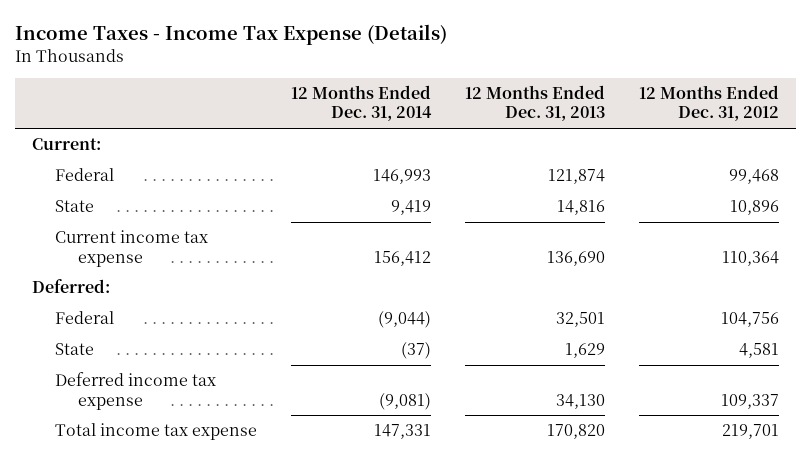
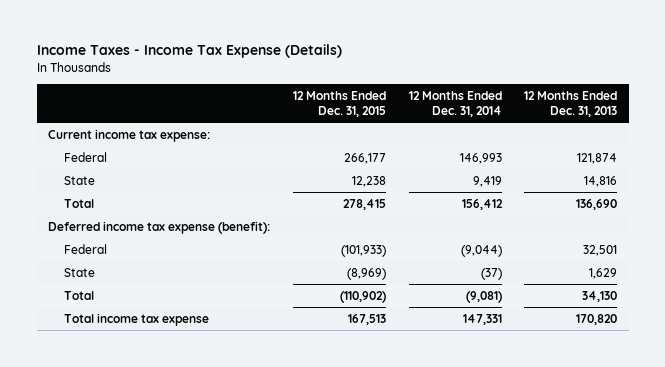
[638,85,779,122] 12 Months Ended Dec. 31, 2012 -> none
none -> [292,90,386,118] 12 Months Ended Dec. 31, 2015
[31,138,101,151] Current: -> [48,128,211,142] Current income tax expense:
[55,230,209,267] Current income tax expense -> [63,198,94,208] Total
[31,279,110,294] Deferred: -> [48,220,271,234] Deferred income tax expense (benefit):
[55,372,217,410] Deferred income tax expense -> [63,290,94,300] Total

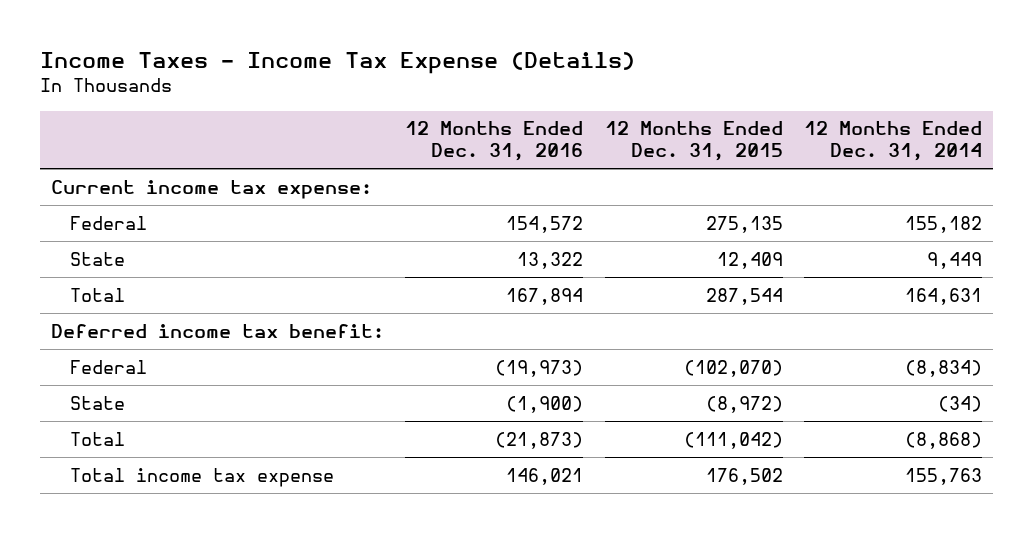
[524,90,618,118] 12 Months Ended Dec. 31, 2013 -> none
none -> [405,121,584,162] 12 Months Ended Dec. 31, 2016
[343,152,386,164] 266,177 -> [705,215,783,233] 275,135
[459,152,502,164] 146,993 -> [905,215,983,233] 155,182
[351,175,386,187] 12,238 -> [716,251,783,269] 12,409
[472,175,502,187] 9,419 -> [927,251,983,269] 9,449
[342,198,386,210] 278,415 -> [705,287,783,305] 287,544
[461,198,503,210] 156,412 -> [905,287,983,305] 164,631
[48,220,271,234] Deferred income tax expense (benefit): -> [50,323,384,338] Deferred income tax benefit:
[340,244,386,257] (101,933) -> [683,359,783,377] (102,070)
[460,244,502,257] (9,044) -> [905,359,983,377] (8,834)
[346,267,386,280] (8,969) -> [705,395,783,413] (8,972)
[480,267,502,280] (37) -> [938,395,983,412] (34)
[339,290,386,303] (110,902) -> [683,431,783,449] (111,042)
[465,290,502,303] (9,081) -> [905,431,983,449] (8,868)
[347,313,386,325] 167,513 -> [705,467,783,485] 176,502
[462,313,502,325] 147,331 -> [905,467,983,485] 155,763

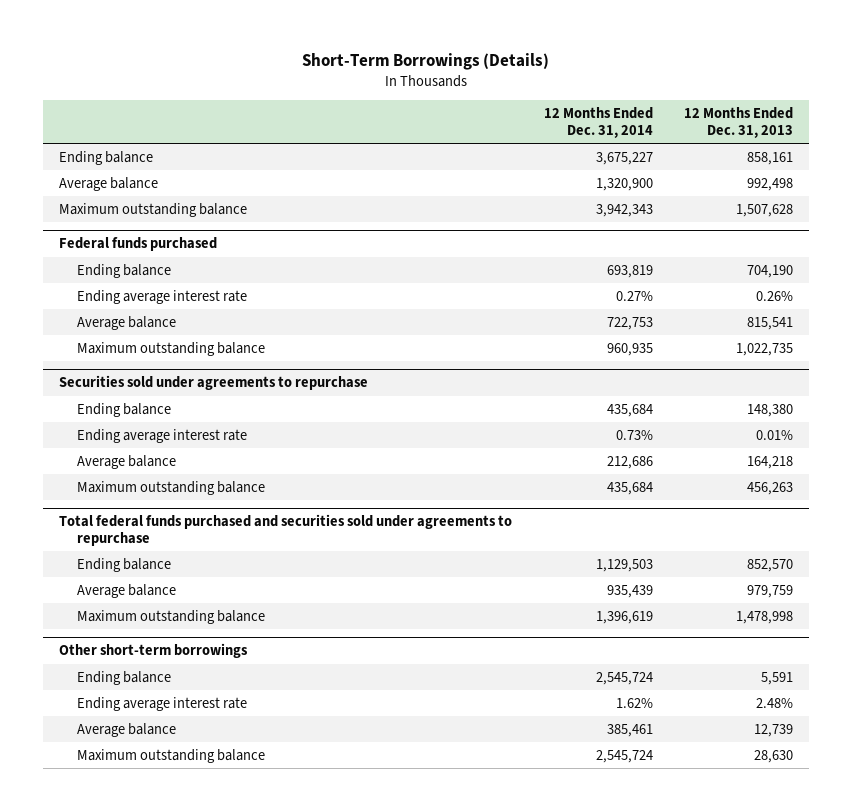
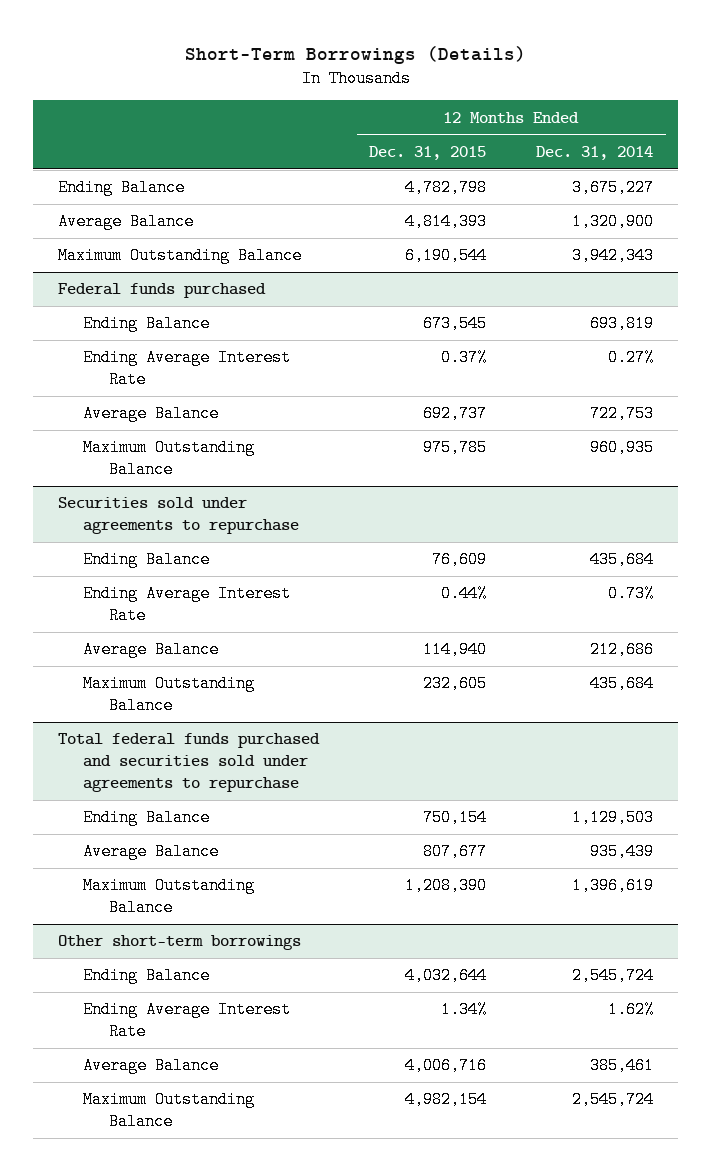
[684,107,794,138] 12 Months Ended Dec. 31, 2013 -> none
none -> [369,145,487,160] Dec. 31, 2015
[59,150,154,165] Ending balance -> [58,179,186,197] Ending Balance
[59,176,159,191] Average balance -> [58,213,195,231] Average Balance
[59,202,248,217] Maximum outstanding balance -> [58,247,303,265] Maximum Outstanding Balance
[77,263,172,278] Ending balance -> [83,315,211,333] Ending Balance
[77,289,248,304] Ending average interest rate -> [83,349,292,389] Ending Average Interest Rate
[77,315,177,330] Average balance -> [83,405,220,423] Average Balance
[77,341,266,356] Maximum outstanding balance -> [83,439,256,479] Maximum Outstanding Balance
[77,402,172,417] Ending balance -> [83,551,211,569] Ending Balance
[77,428,248,443] Ending average interest rate -> [83,585,292,625] Ending Average Interest Rate
[77,454,177,469] Average balance -> [83,641,220,659] Average Balance
[77,480,266,495] Maximum outstanding balance -> [83,675,256,715] Maximum Outstanding Balance
[77,557,172,572] Ending balance -> [83,809,211,827] Ending Balance
[77,583,177,598] Average balance -> [83,843,220,861] Average Balance
[77,609,266,624] Maximum outstanding balance -> [83,877,256,917] Maximum Outstanding Balance
[77,670,172,685] Ending balance -> [83,967,211,985] Ending Balance
[77,696,248,711] Ending average interest rate -> [83,1001,292,1041] Ending Average Interest Rate
[77,722,177,737] Average balance -> [83,1057,220,1075] Average Balance
[77,748,266,763] Maximum outstanding balance -> [83,1091,256,1131] Maximum Outstanding Balance

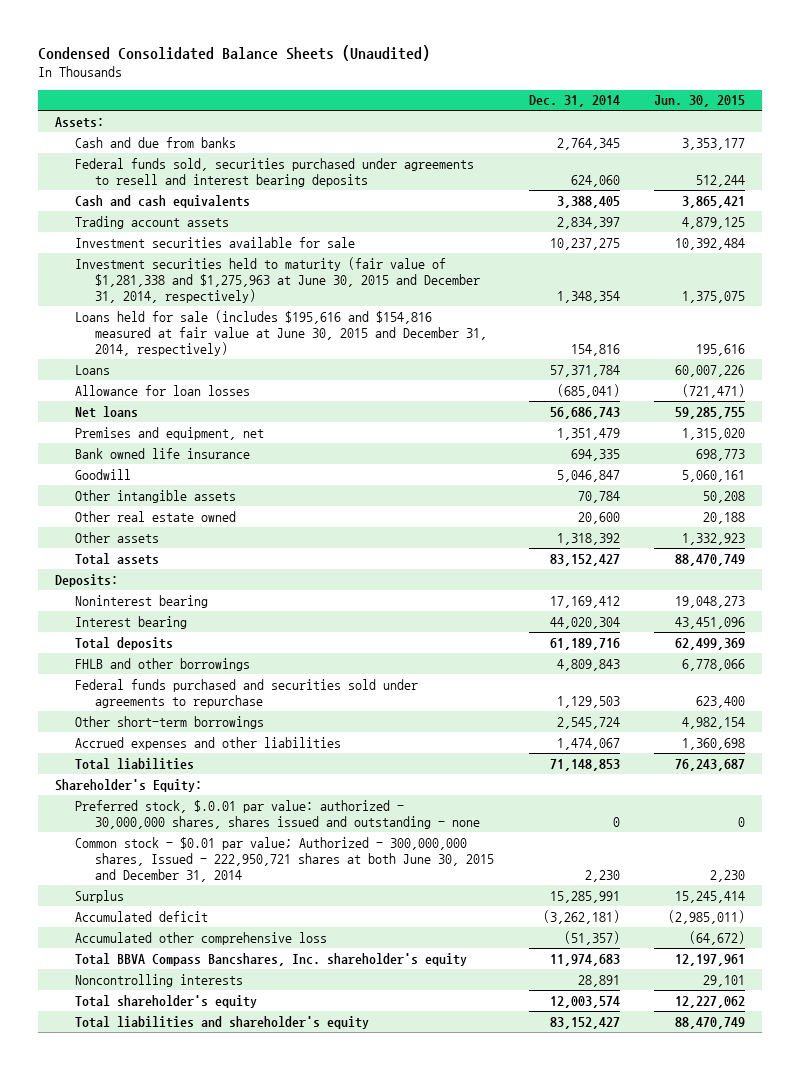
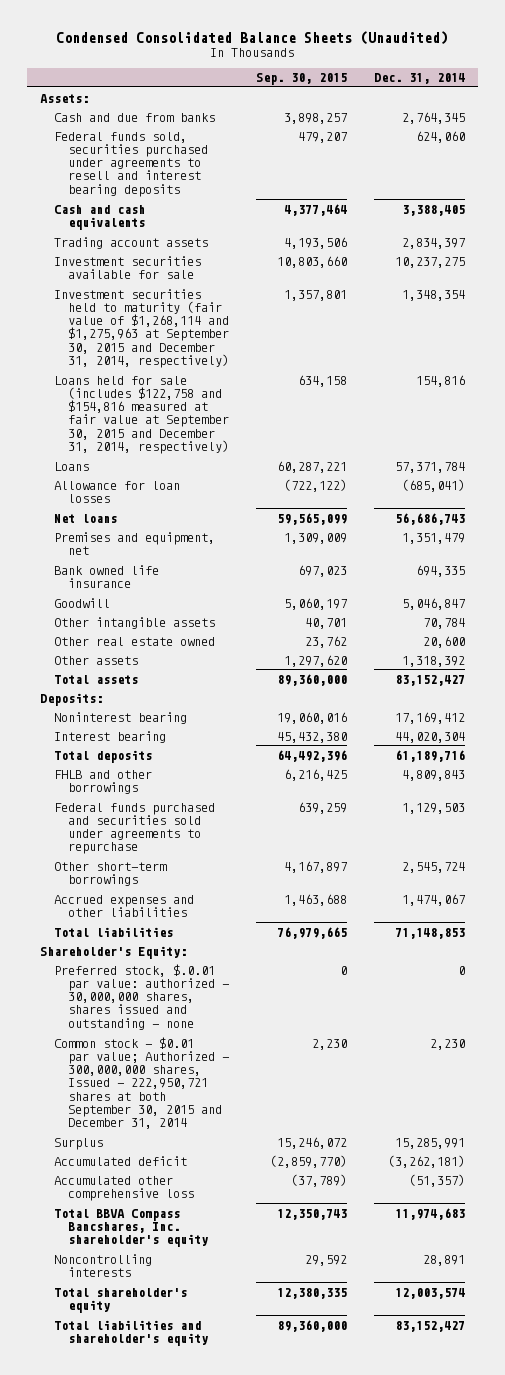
[653,95,745,108] Jun. 30, 2015 -> none
none -> [255,73,347,86] Sep. 30, 2015
[75,256,481,303] Investment securities held to maturity (fair value of $1,281,338 and $1,275,963 at June 30, 2015 and December 31, 2014, respectively) -> [54,288,230,368] Investment securities held to maturity (fair value of $1,268,114 and $1,275,963 at September 30, 2015 and December 31, 2014, respectively)
[75,309,488,356] Loans held for sale (includes $195,616 and $154,816 measured at fair value at June 30, 2015 and December 31, 2014, respectively) -> [54,375,230,454] Loans held for sale (includes $122,758 and $154,816 measured at fair value at September 30, 2015 and December 31, 2014, respectively)
[75,836,495,882] Common stock - $0.01 par value; Authorized - 300,000,000 shares, Issued - 222,950,721 shares at both June 30, 2015 and December 31, 2014 -> [54,1036,230,1130] Common stock - $0.01 par value; Authorized - 300,000,000 shares, Issued - 222,950,721 shares at both September 30, 2015 and December 31, 2014

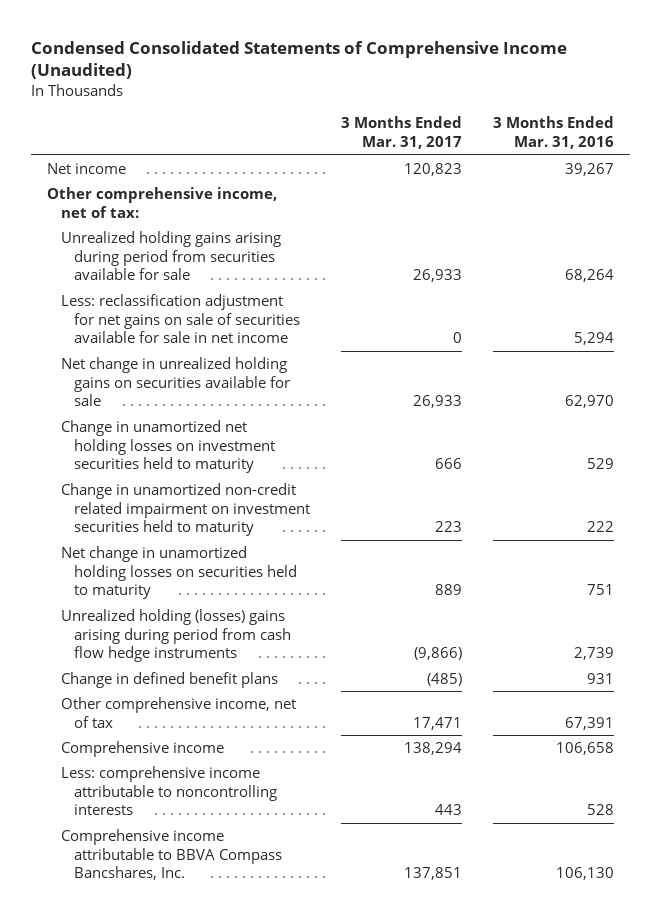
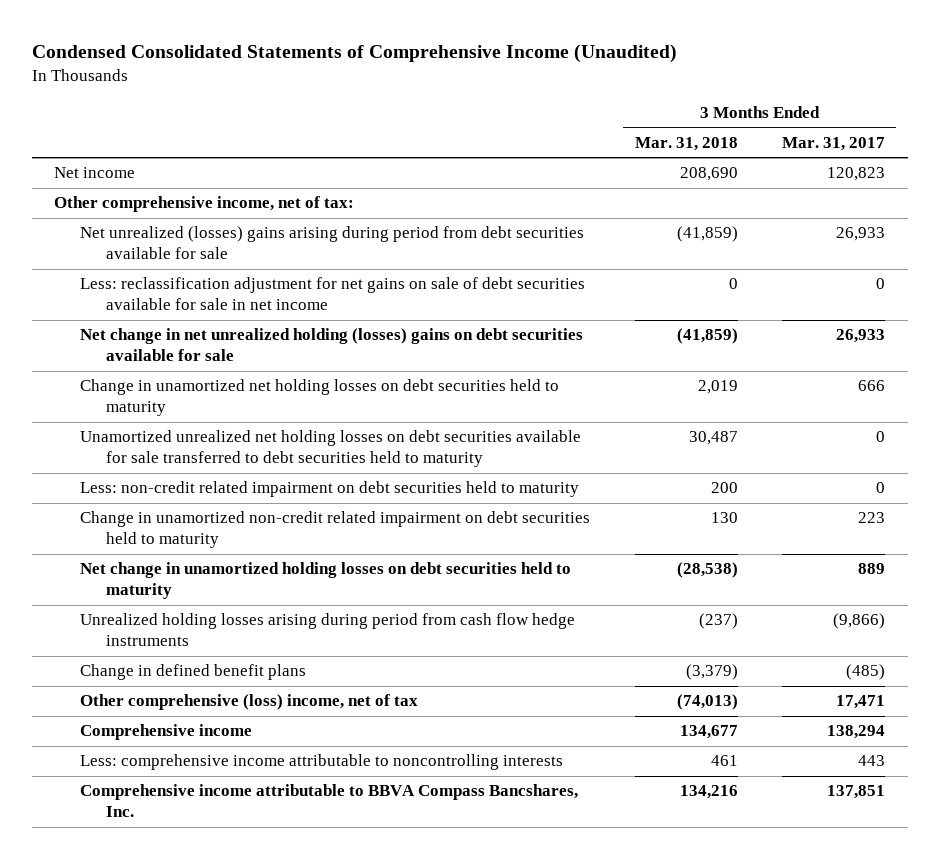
[493,116,615,149] 3 Months Ended Mar. 31, 2016 -> none
none -> [634,136,738,151] Mar. 31, 2018
[60,230,281,281] Unrealized holding gains arising during period from securities available for sale -> [79,226,584,260] Net unrealized (losses) gains arising during period from debt securities available for sale
[60,293,301,344] Less: reclassification adjustment for net gains on sale of securities available for sale in net income -> [79,277,585,311] Less: reclassification adjustment for net gains on sale of debt securities available for sale in net income
[60,356,291,407] Net change in unrealized holding gains on securities available for sale -> [79,328,583,362] Net change in net unrealized holding (losses) gains on debt securities available for sale
[60,419,276,474] Change in unamortized net holding losses on investment securities held to maturity -> [79,379,559,417] Change in unamortized net holding losses on debt securities held to maturity
none -> [79,430,581,468] Unamortized unrealized net holding losses on debt securities available for sale transferred to debt securities held to maturity
none -> [79,481,579,498] Less: non-credit related impairment on debt securities held to maturity
[60,482,311,537] Change in unamortized non-credit related impairment on investment securities held to maturity -> [79,511,590,549] Change in unamortized non-credit related impairment on debt securities held to maturity
[60,545,298,600] Net change in unamortized holding losses on securities held to maturity -> [79,562,571,600] Net change in unamortized holding losses on debt securities held to maturity
[60,608,292,663] Unrealized holding (losses) gains arising during period from cash flow hedge instruments -> [79,613,575,647] Unrealized holding losses arising during period from cash flow hedge instruments
[60,696,296,728] Other comprehensive income, net of tax -> [79,694,418,711] Other comprehensive (loss) income, net of tax

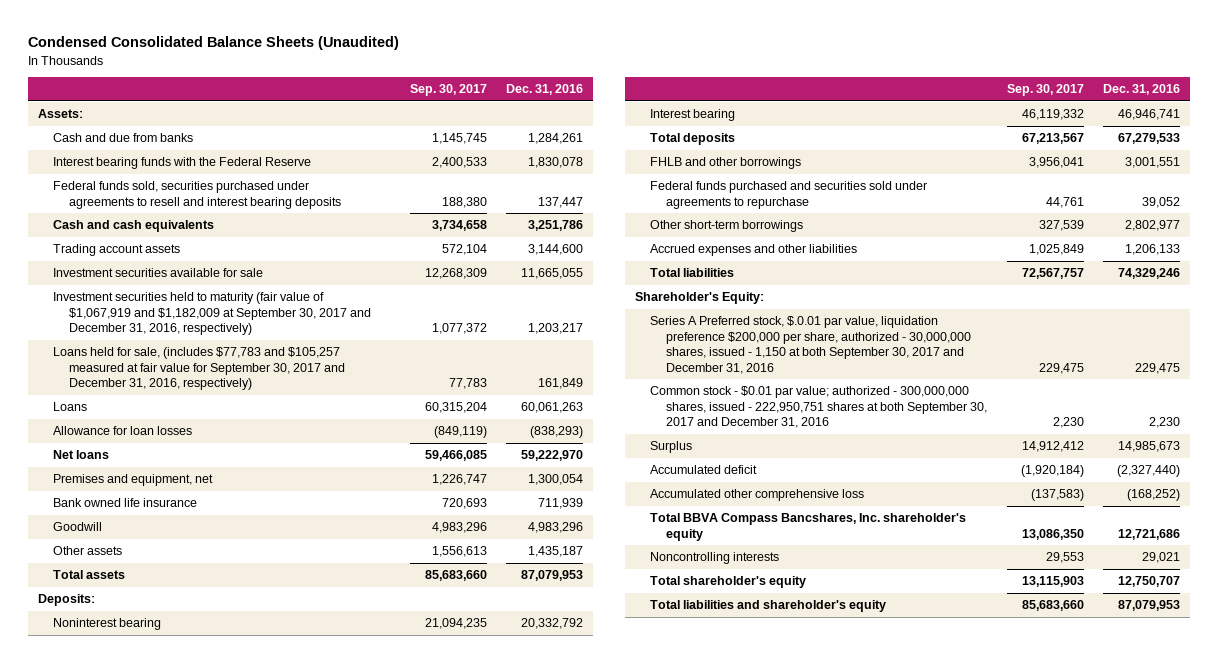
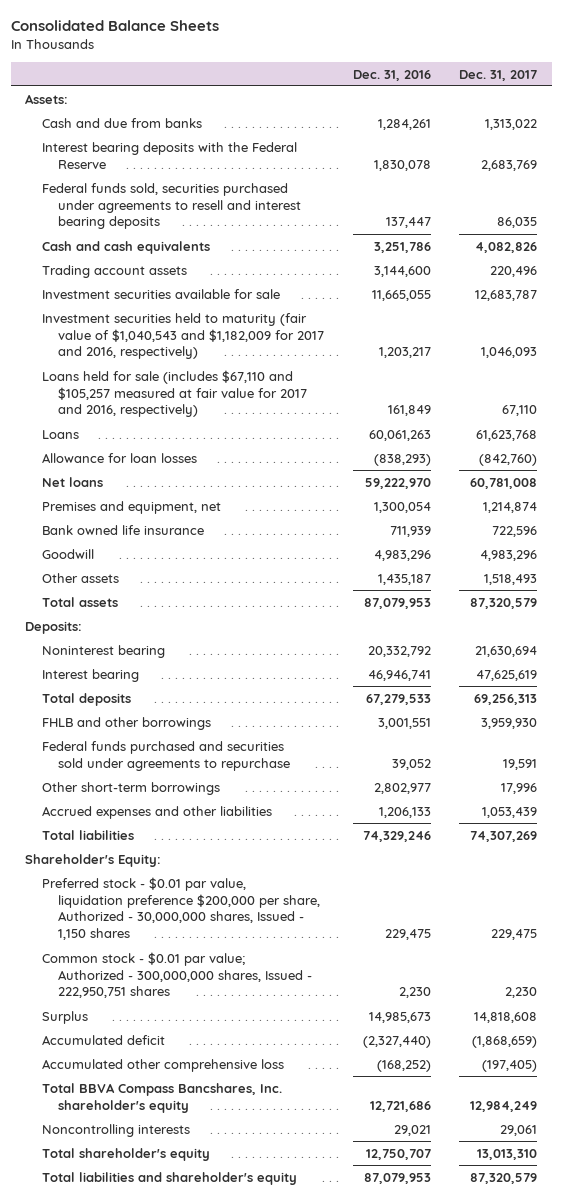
[27,36,399,51] Condensed Consolidated Balance Sheets (Unaudited) -> [10,20,219,32] Consolidated Balance Sheets
[409,84,487,97] Sep. 30, 2017 -> none
none -> [459,69,538,81] Dec. 31, 2017
[53,157,312,170] Interest bearing funds with the Federal Reserve -> [41,141,297,169] Interest bearing deposits with the Federal Reserve
[53,292,371,336] Investment securities held to maturity (fair value of $1,067,919 and $1,182,009 at September 30, 2017 and December 31, 2016, respectively) -> [41,312,325,360] Investment securities held to maturity (fair value of $1,040,543 and $1,182,009 for 2017 and 2016, respectively)
[53,347,345,391] Loans held for sale, (includes $77,783 and $105,257 measured at fair value for September 30, 2017 and December 31, 2016, respectively) -> [41,369,308,418] Loans held for sale (includes $67,110 and $105,257 measured at fair value for 2017 and 2016, respectively)
[650,316,971,374] Series A Preferred stock, $.0.01 par value, liquidation preference $200,000 per share, authorized - 30,000,000 shares, issued - 1,150 at both September 30, 2017 and December 31, 2016 -> [41,876,321,941] Preferred stock - $0.01 par value, liquidation preference $200,000 per share, Authorized - 30,000,000 shares, Issued - 1,150 shares
[650,386,987,429] Common stock - $0.01 par value; authorized - 300,000,000 shares, issued - 222,950,751 shares at both September 30, 2017 and December 31, 2016 -> [41,951,313,999] Common stock - $0.01 par value; Authorized - 300,000,000 shares, Issued - 222,950,751 shares

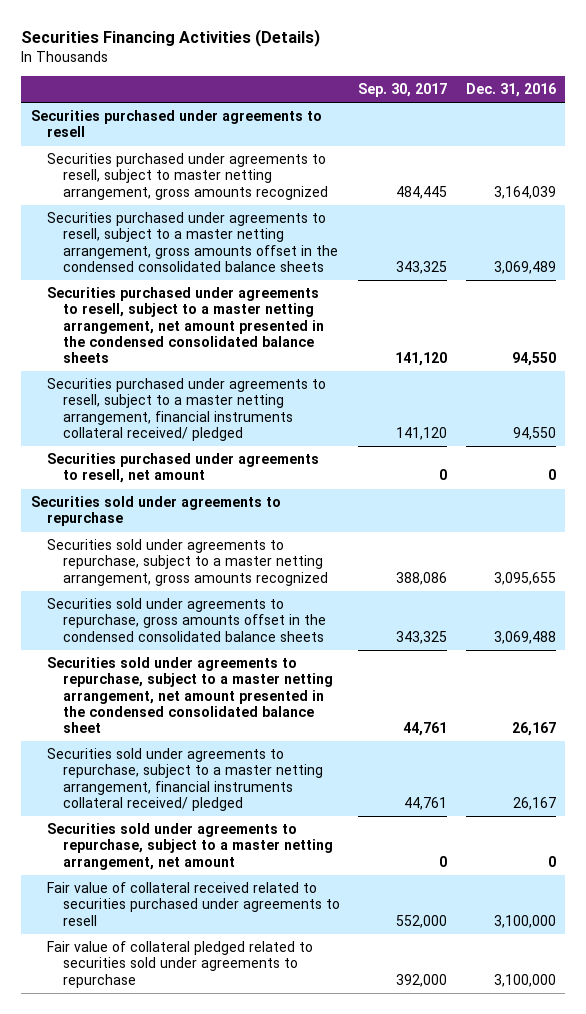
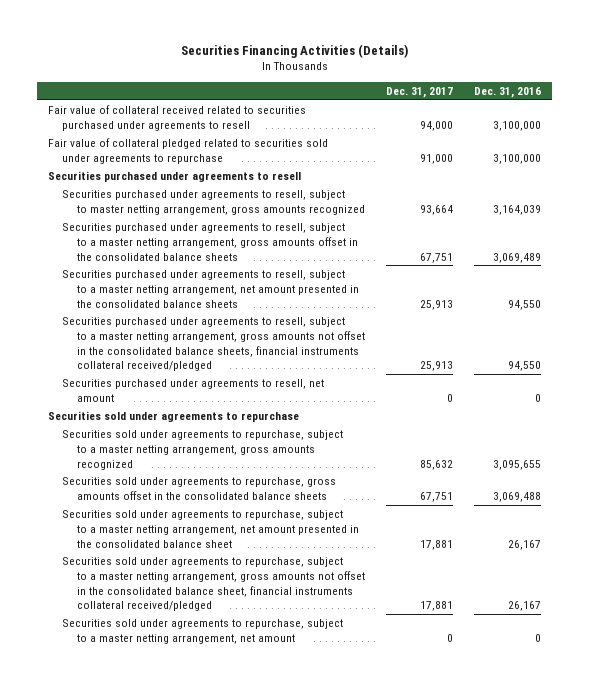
[358,82,448,97] Sep. 30, 2017 -> none
none -> [386,86,454,98] Dec. 31, 2017
[46,882,340,926] Fair value of collateral received related to securities purchased under agreements to resell -> [47,104,306,131] Fair value of collateral received related to securities purchased under agreements to resell
[46,941,313,988] Fair value of collateral pledged related to securities sold under agreements to repurchase -> [47,137,328,164] Fair value of collateral pledged related to securities sold under agreements to repurchase
[46,212,338,272] Securities purchased under agreements to resell, subject to a master netting arrangement, gross amounts offset in the condensed consolidated balance sheets -> [62,222,359,261] Securities purchased under agreements to resell, subject to a master netting arrangement, gross amounts offset in the consolidated balance sheets
[46,287,324,363] Securities purchased under agreements to resell, subject to a master netting arrangement, net amount presented in the condensed consolidated balance sheets -> [62,269,360,308] Securities purchased under agreements to resell, subject to a master netting arrangement, net amount presented in the consolidated balance sheets
[46,378,326,441] Securities purchased under agreements to resell, subject to a master netting arrangement, financial instruments collateral received/ pledged -> [62,316,366,372] Securities purchased under agreements to resell, subject to a master netting arrangement, gross amounts not offset in the consolidated balance sheets, financial instruments collateral received/pledged
[46,598,326,642] Securities sold under agreements to repurchase, gross amounts offset in the condensed consolidated balance sheets -> [62,476,337,500] Securities sold under agreements to repurchase, gross amounts offset in the consolidated balance sheets
[46,657,333,733] Securities sold under agreements to repurchase, subject to a master netting arrangement, net amount presented in the condensed consolidated balance sheet -> [62,509,360,548] Securities sold under agreements to repurchase, subject to a master netting arrangement, net amount presented in the consolidated balance sheet
[46,748,323,811] Securities sold under agreements to repurchase, subject to a master netting arrangement, financial instruments collateral received/ pledged -> [62,556,366,612] Securities sold under agreements to repurchase, subject to a master netting arrangement, gross amounts not offset in the consolidated balance sheet, financial instruments collateral received/pledged

